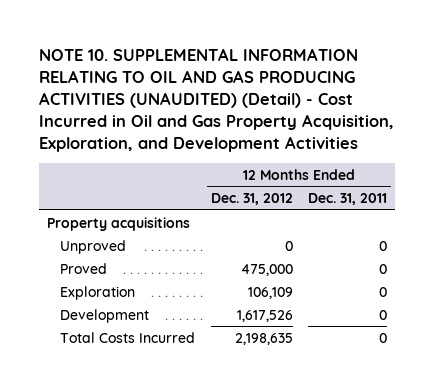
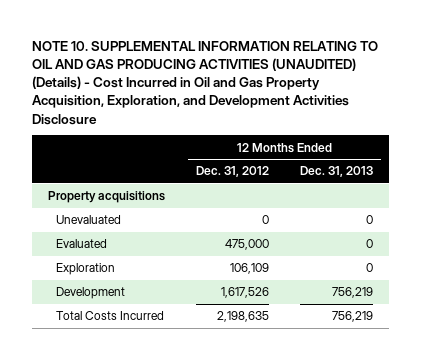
[39,48,395,153] NOTE 10. SUPPLEMENTAL INFORMATION RELATING TO OIL AND GAS PRODUCING ACTIVITIES (UNAUDITED) (Detail) - Cost Incurred in Oil and Gas Property Acquisition, Exploration, and Development Activities -> [32,40,379,125] NOTE 10. SUPPLEMENTAL INFORMATION RELATING TO OIL AND GAS PRODUCING ACTIVITIES (UNAUDITED) (Details) - Cost Incurred in Oil and Gas Property Acquisition, Exploration, and Development Activities Disclosure
[308,193,388,206] Dec. 31, 2011 -> none
none -> [300,166,374,178] Dec. 31, 2013
[60,239,127,254] Unproved -> [56,215,122,225] Unevaluated
[60,262,108,274] Proved -> [56,239,108,249] Evaluated

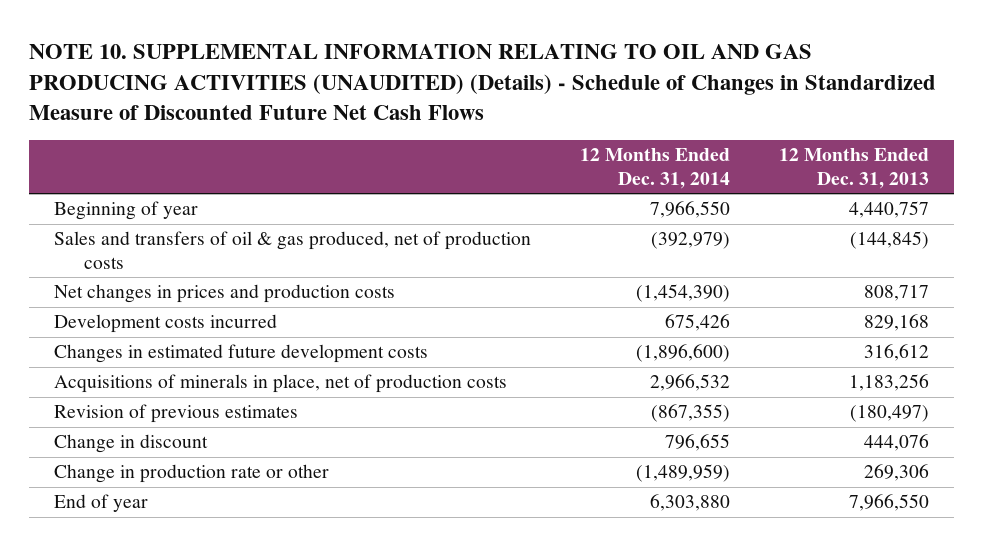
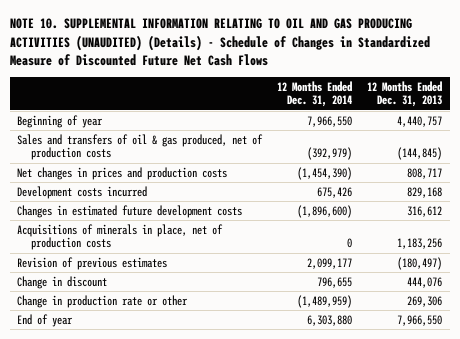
[650,374,731,392] 2,966,532 -> [347,238,353,249] 0
[651,404,731,423] (867,355) -> [307,257,353,269] 2,099,177

